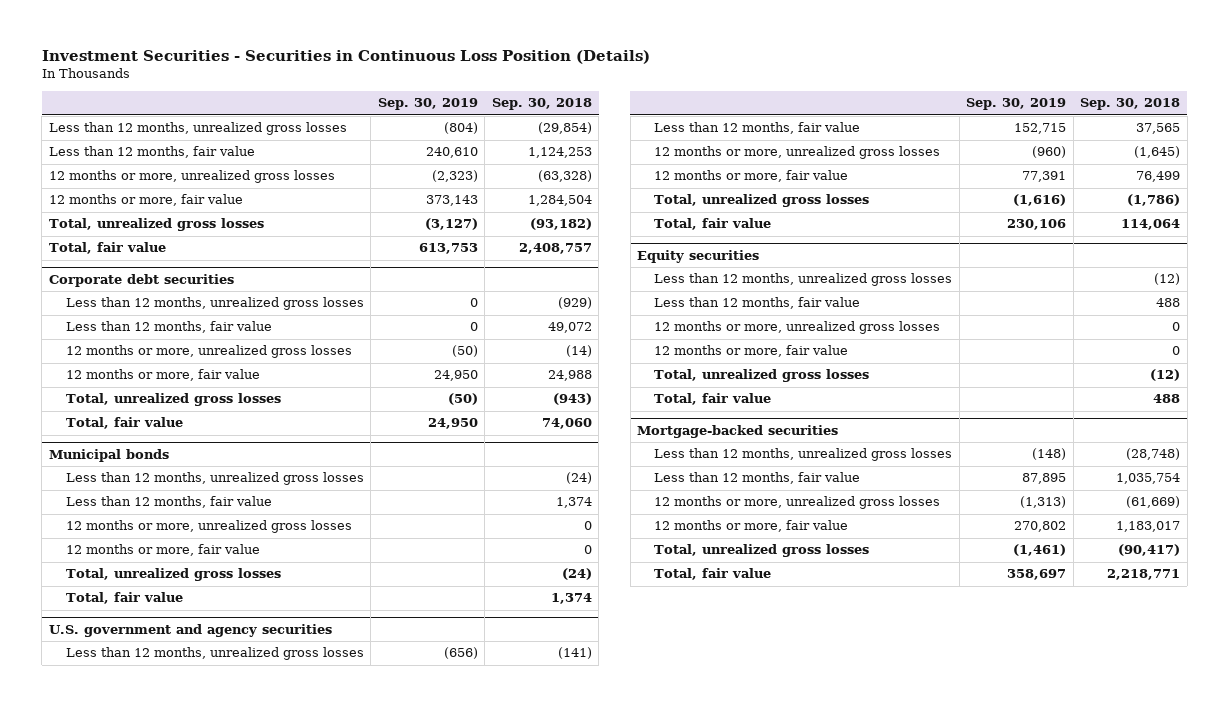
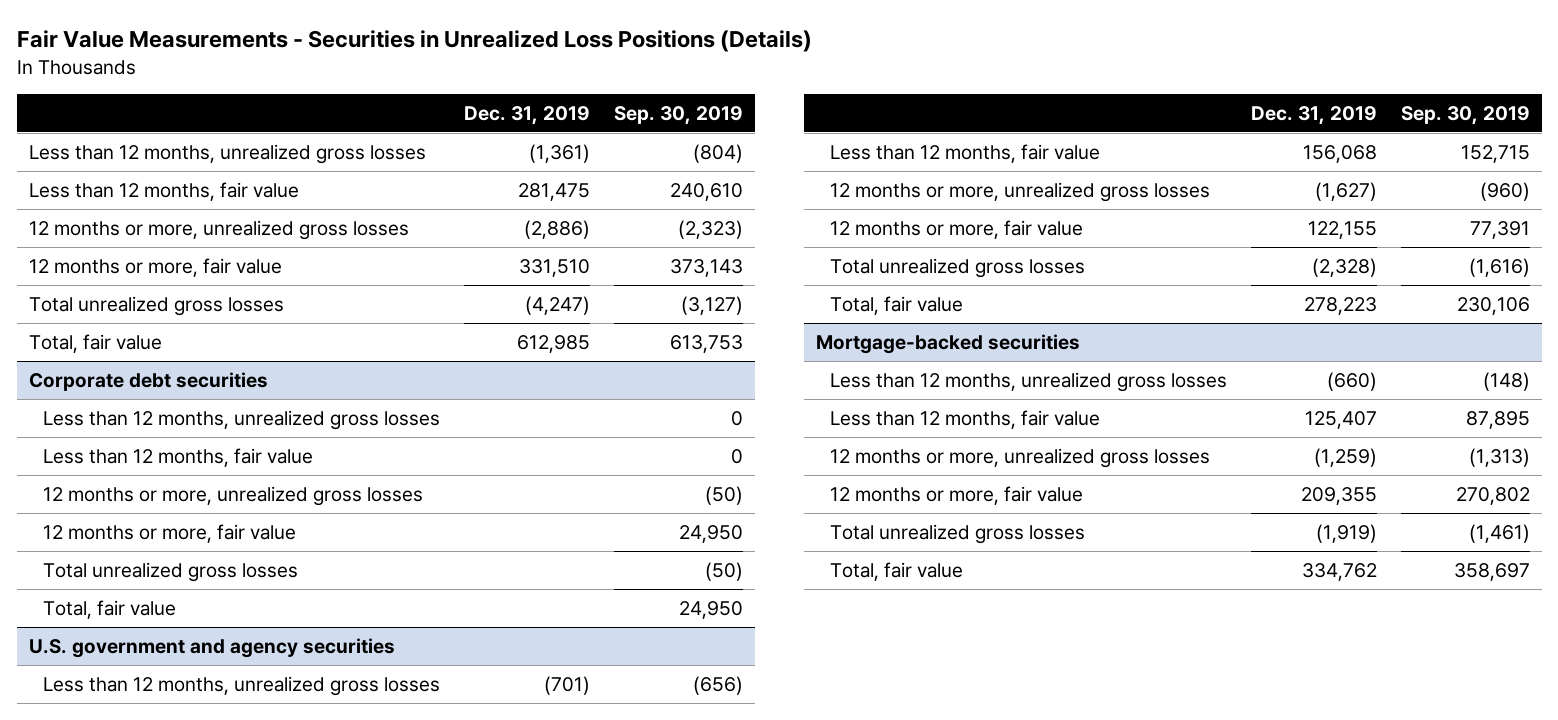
[41,50,650,65] Investment Securities - Securities in Continuous Loss Position (Details) -> [16,30,812,53] Fair Value Measurements - Securities in Unrealized Loss Positions (Details)
[491,98,592,111] Sep. 30, 2018 -> none
none -> [463,105,590,125] Dec. 31, 2019
[48,218,264,232] Total, unrealized gross losses -> [28,296,284,317] Total unrealized gross losses
[65,393,281,407] Total, unrealized gross losses -> [43,562,299,583] Total unrealized gross losses
[48,448,169,462] Municipal bonds -> none
[65,472,364,486] Less than 12 months, unrealized gross losses -> none
[65,496,272,509] Less than 12 months, fair value -> none
[65,520,352,534] 12 months or more, unrealized gross losses -> none
[65,544,260,557] 12 months or more, fair value -> none
[65,568,281,582] Total, unrealized gross losses -> none
[65,592,183,605] Total, fair value -> none
[654,194,870,208] Total, unrealized gross losses -> [830,258,1086,279] Total unrealized gross losses
[637,249,760,263] Equity securities -> none
[654,273,953,287] Less than 12 months, unrealized gross losses -> none
[654,297,861,310] Less than 12 months, fair value -> none
[654,321,941,335] 12 months or more, unrealized gross losses -> none
[654,345,849,358] 12 months or more, fair value -> none
[654,369,870,383] Total, unrealized gross losses -> none
[654,393,772,406] Total, fair value -> none
[654,544,870,558] Total, unrealized gross losses -> [830,524,1086,545] Total unrealized gross losses

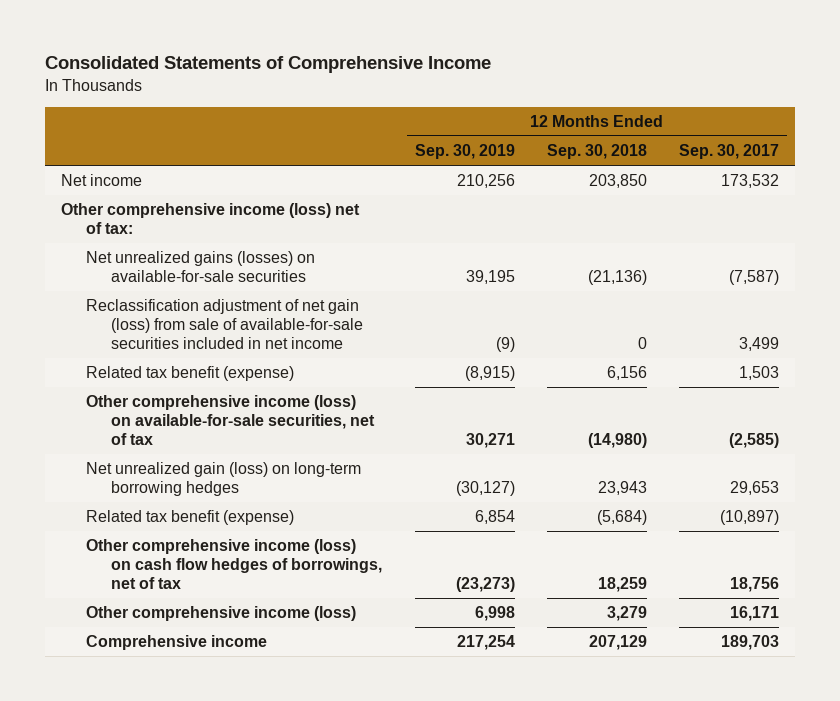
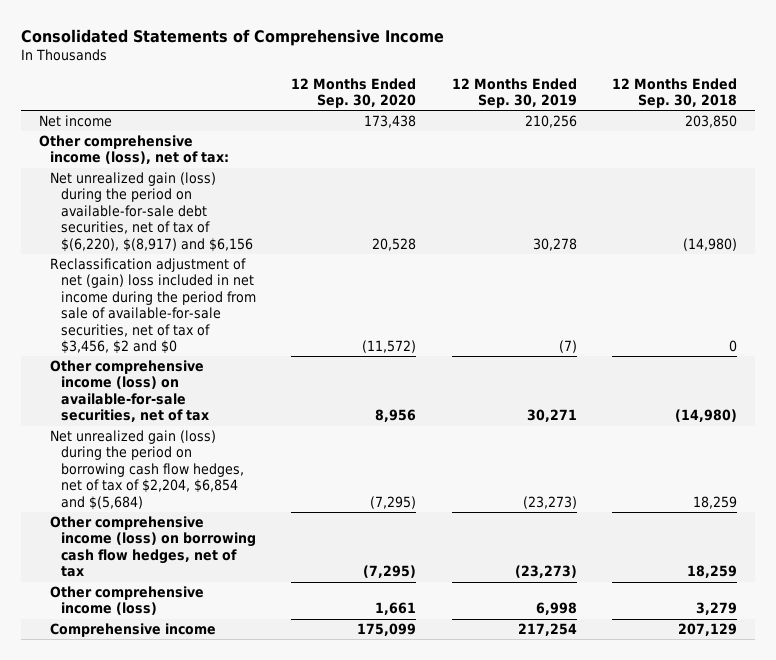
[679,144,780,160] Sep. 30, 2017 -> none
none -> [291,77,417,108] 12 Months Ended Sep. 30, 2020
[86,366,295,382] Related tax benefit (expense) -> none
[60,203,360,235] Other comprehensive income (loss) net of tax: -> [38,135,229,165] Other comprehensive income (loss), net of tax:
[86,251,316,283] Net unrealized gains (losses) on available-for-sale securities -> [49,172,253,252] Net unrealized gain (loss) during the period on available-for-sale debt securities, net of tax of $(6,220), $(8,917) and $6,156
[465,270,515,285] 39,195 -> [532,237,577,251] 30,278
[587,270,647,286] (21,136) -> [683,237,738,251] (14,980)
[86,299,364,350] Reclassification adjustment of net gain (loss) from sale of available-for-sale securities included in net income -> [49,258,256,354] Reclassification adjustment of net (gain) loss included in net income during the period from sale of available-for-sale securities, net of tax of $3,456, $2 and $0
[495,337,515,353] (9) -> [558,339,577,353] (7)
[86,462,362,497] Net unrealized gain (loss) on long-term borrowing hedges -> none
[86,510,295,526] Related tax benefit (expense) -> none
[86,539,383,590] Other comprehensive income (loss) on cash flow hedges of borrowings, net of tax -> [49,430,244,510] Net unrealized gain (loss) during the period on borrowing cash flow hedges, net of tax of $2,204, $6,854 and $(5,684)
none -> [49,516,256,578] Other comprehensive income (loss) on borrowing cash flow hedges, net of tax

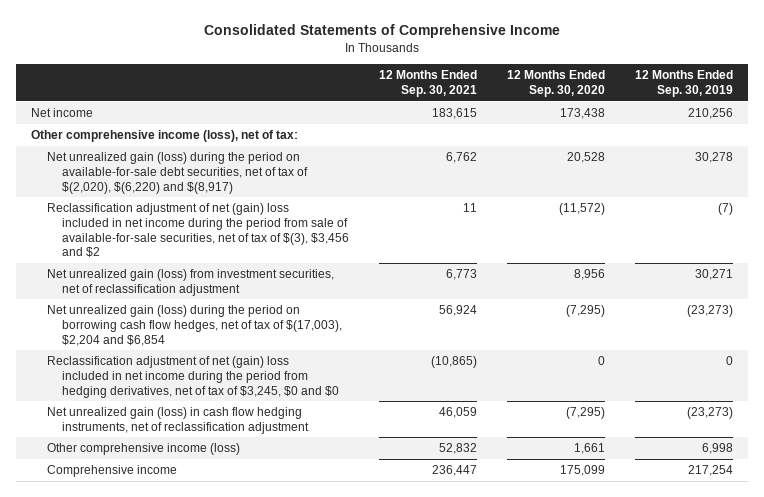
[612,77,738,108] 12 Months Ended Sep. 30, 2018 -> none
none -> [379,70,478,97] 12 Months Ended Sep. 30, 2021
[49,172,253,252] Net unrealized gain (loss) during the period on available-for-sale debt securities, net of tax of $(6,220), $(8,917) and $6,156 -> [46,152,309,194] Net unrealized gain (loss) during the period on available-for-sale debt securities, net of tax of $(2,020), $(6,220) and $(8,917)
[49,258,256,354] Reclassification adjustment of net (gain) loss included in net income during the period from sale of available-for-sale securities, net of tax of $3,456, $2 and $0 -> [46,203,350,258] Reclassification adjustment of net (gain) loss included in net income during the period from sale of available-for-sale securities, net of tax of $(3), $3,456 and $2
[49,360,209,423] Other comprehensive income (loss) on available-for-sale securities, net of tax -> [46,269,334,296] Net unrealized gain (loss) from investment securities, net of reclassification adjustment
[49,430,244,510] Net unrealized gain (loss) during the period on borrowing cash flow hedges, net of tax of $2,204, $6,854 and $(5,684) -> [46,305,343,346] Net unrealized gain (loss) during the period on borrowing cash flow hedges, net of tax of $(17,003), $2,204 and $6,854
none -> [46,356,340,398] Reclassification adjustment of net (gain) loss included in net income during the period from hedging derivatives, net of tax of $3,245, $0 and $0
[49,516,256,578] Other comprehensive income (loss) on borrowing cash flow hedges, net of tax -> [46,407,310,434] Net unrealized gain (loss) in cash flow hedging instruments, net of reclassification adjustment

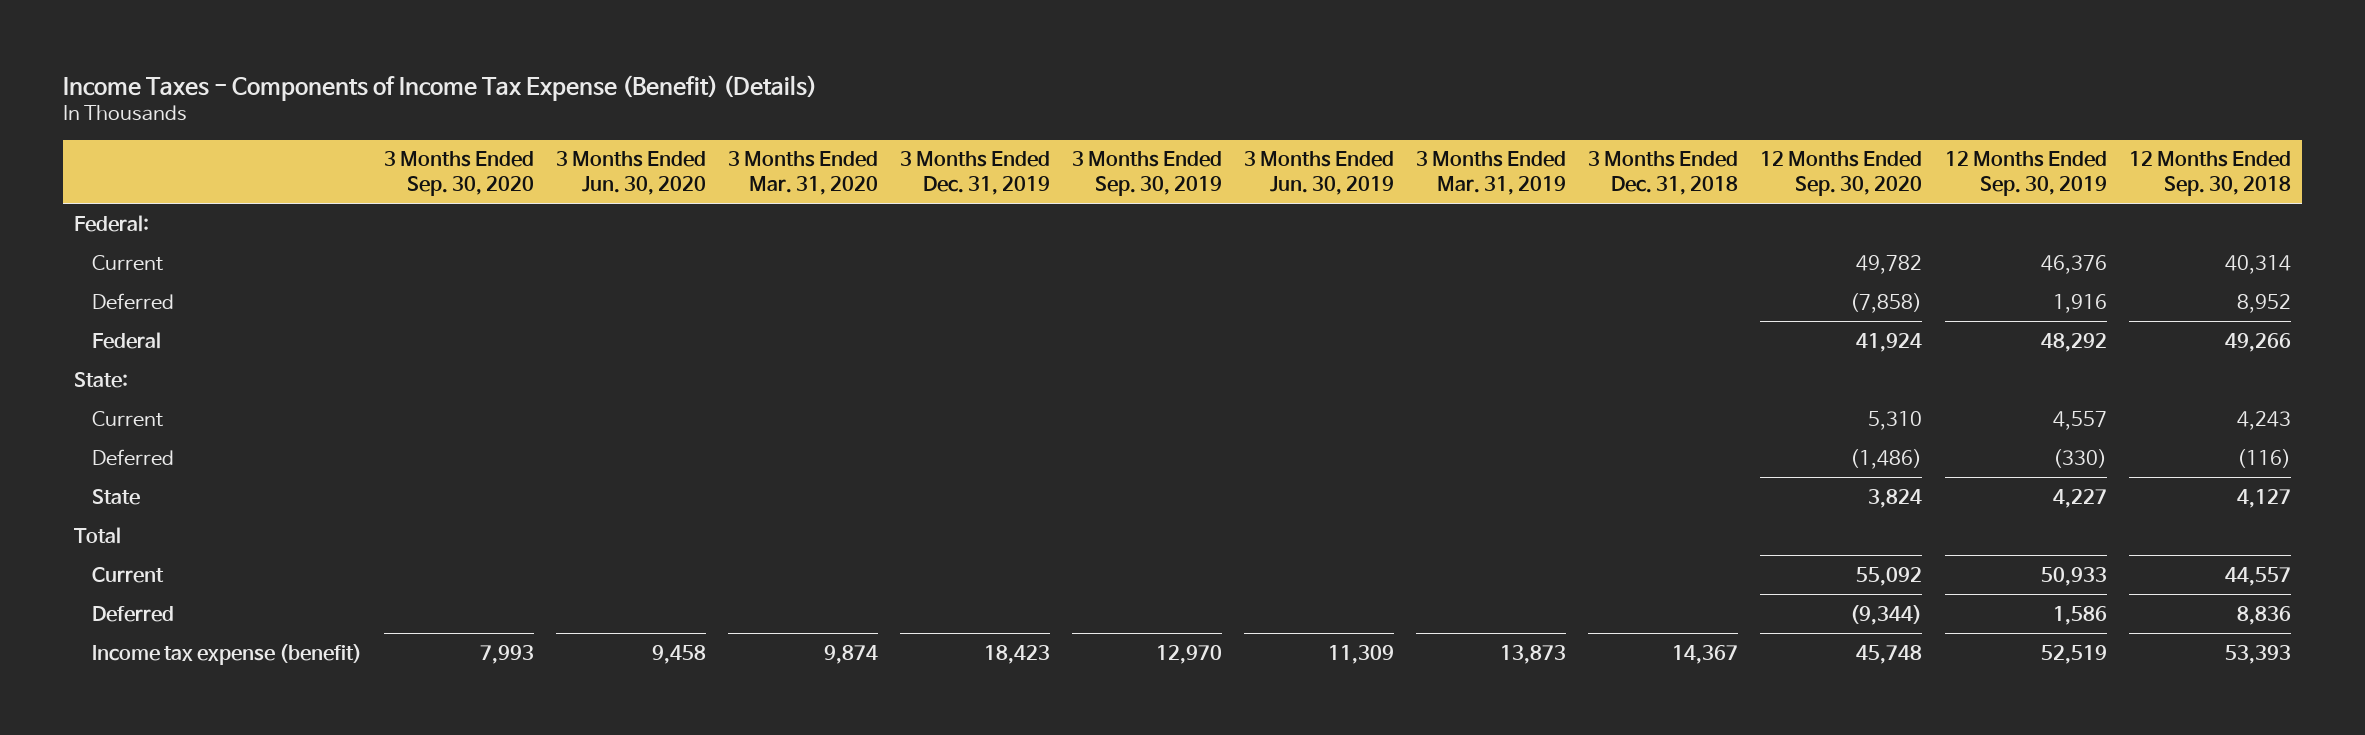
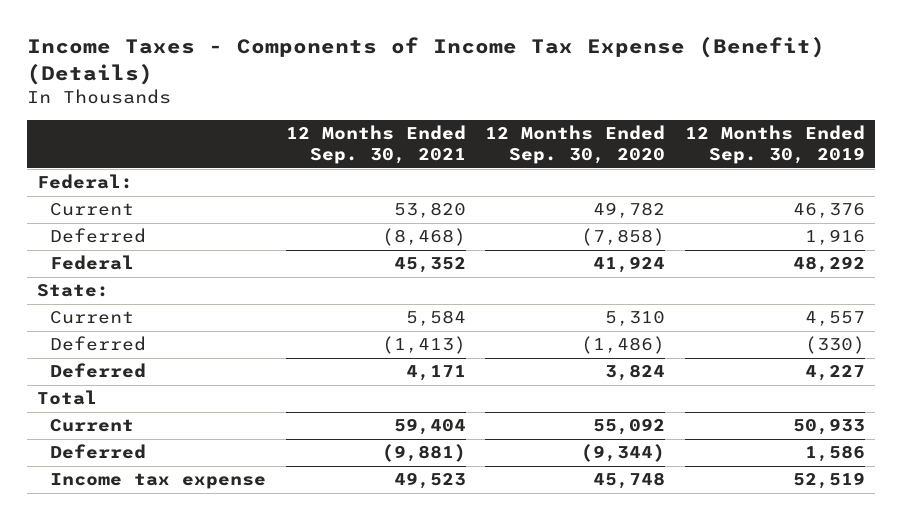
[383,151,534,196] 3 Months Ended Sep. 30, 2020 -> none
[555,151,706,195] 3 Months Ended Jun. 30, 2020 -> none
[727,151,878,195] 3 Months Ended Mar. 31, 2020 -> none
[900,151,1051,195] 3 Months Ended Dec. 31, 2019 -> none
[1072,151,1223,196] 3 Months Ended Sep. 30, 2019 -> none
[1244,151,1395,195] 3 Months Ended Jun. 30, 2019 -> none
[1416,151,1567,195] 3 Months Ended Mar. 31, 2019 -> none
[1588,151,1739,195] 3 Months Ended Dec. 31, 2018 -> none
[2128,151,2291,196] 12 Months Ended Sep. 30, 2018 -> none
none -> [285,125,466,165] 12 Months Ended Sep. 30, 2021
[91,488,140,505] State -> [49,363,146,379] Deferred
[91,643,362,665] Income tax expense (benefit) -> [49,473,266,490] Income tax expense

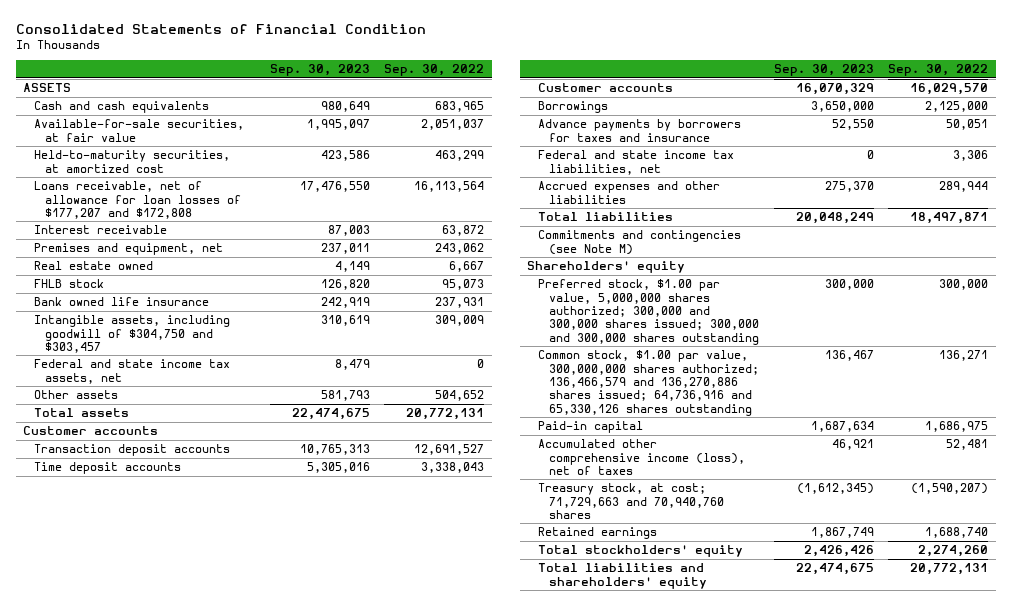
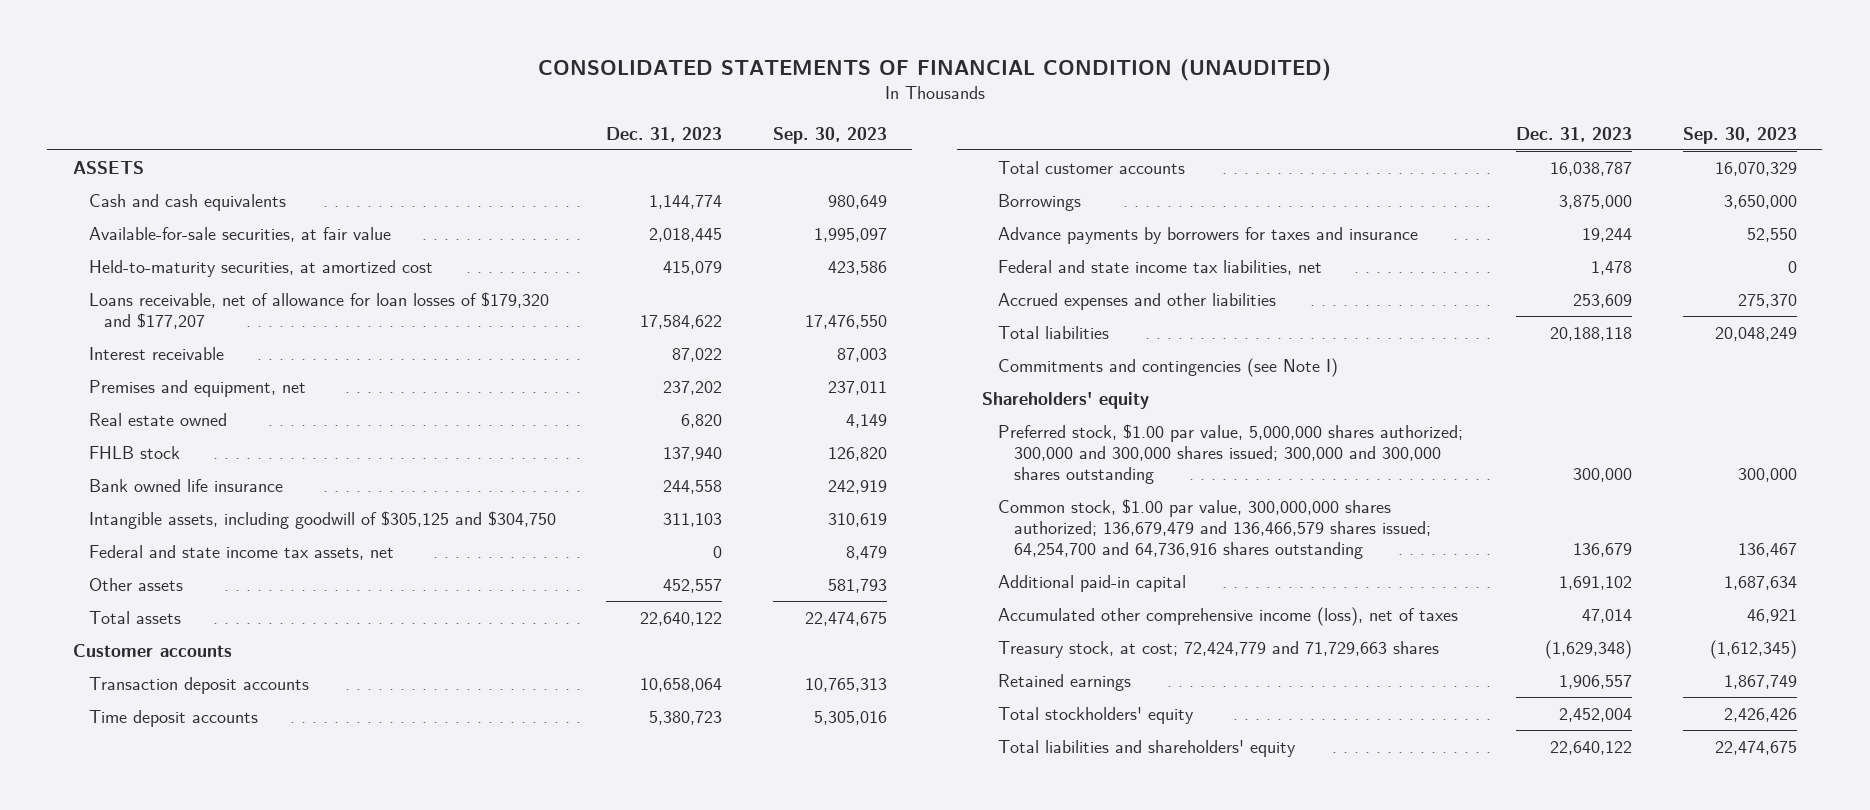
[16,23,427,34] Consolidated Statements of Financial Condition -> [537,59,1331,82] CONSOLIDATED STATEMENTS OF FINANCIAL CONDITION (UNAUDITED)
[384,64,485,77] Sep. 30, 2022 -> none
none -> [606,126,723,142] Dec. 31, 2023
[34,181,242,219] Loans receivable, net of allowance for loan losses of $177,207 and $172,808 -> [88,291,549,329] Loans receivable, net of allowance for loan losses of $179,320 and $177,207
[34,315,231,353] Intangible assets, including goodwill of $304,750 and $303,457 -> [88,510,556,529] Intangible assets, including goodwill of $305,125 and $304,750
[538,83,674,93] Customer accounts -> [998,160,1186,174] Total customer accounts
[538,230,742,255] Commitments and contingencies (see Note M) -> [998,357,1339,377] Commitments and contingencies (see Note I)
[538,350,760,416] Common stock, $1.00 par value, 300,000,000 shares authorized; 136,466,579 and 136,270,886 shares issued; 64,736,916 and 65,330,126 shares outstanding -> [998,498,1431,560] Common stock, $1.00 par value, 300,000,000 shares authorized; 136,679,479 and 136,466,579 shares issued; 64,254,700 and 64,736,916 shares outstanding
[538,421,644,434] Paid-in capital -> [998,574,1187,592] Additional paid-in capital
[538,483,725,519] Treasury stock, at cost; 71,729,663 and 70,940,760 shares -> [998,640,1440,658] Treasury stock, at cost; 72,424,779 and 71,729,663 shares

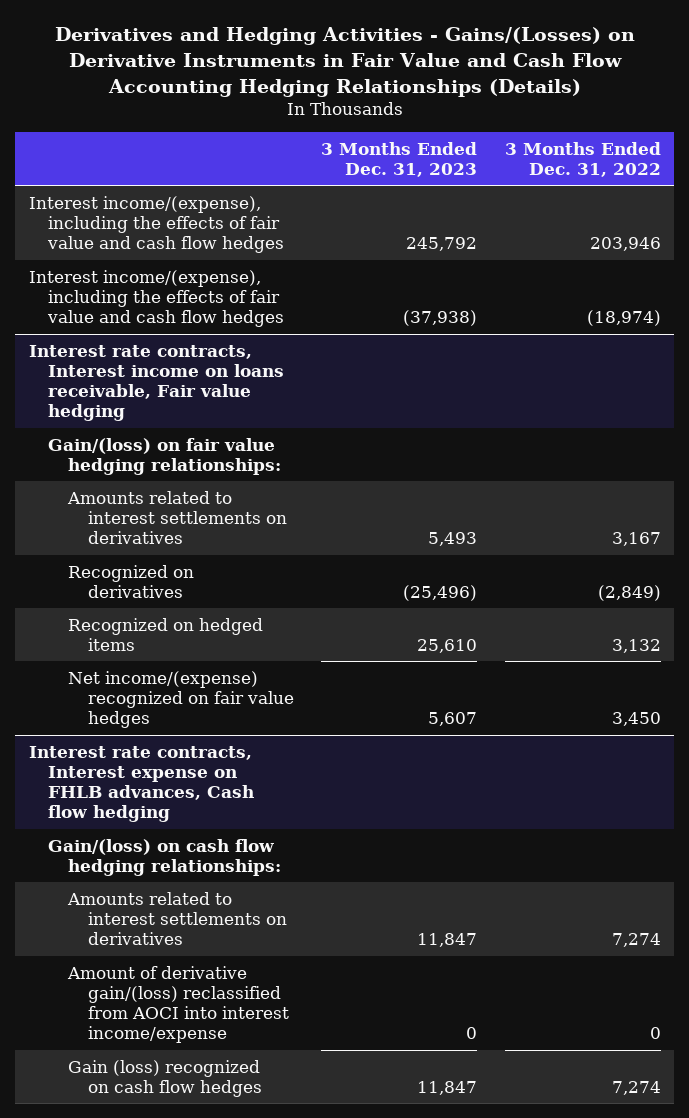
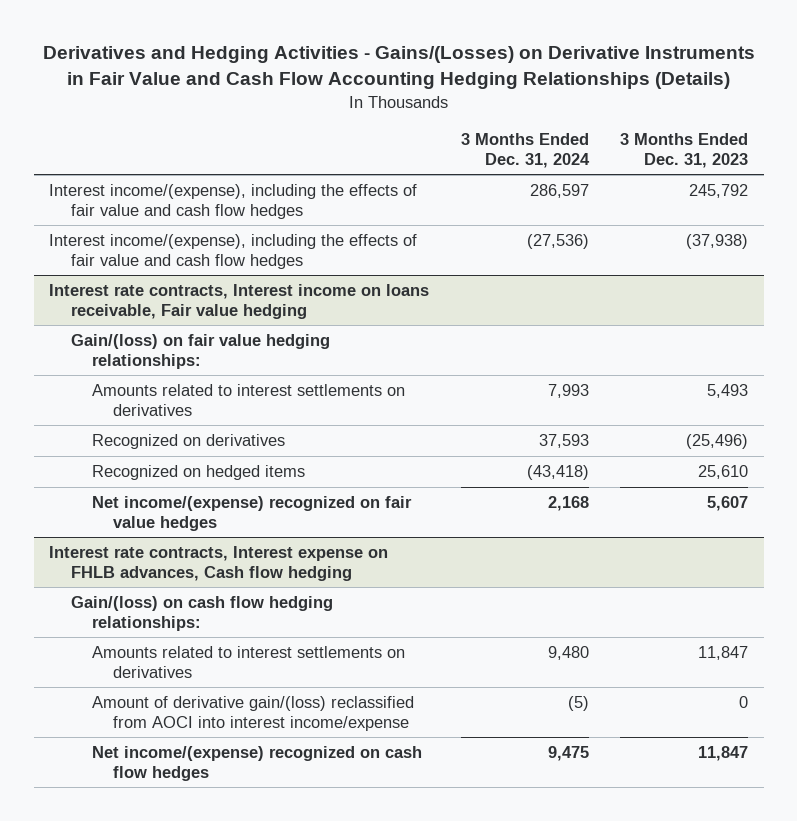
[504,141,661,177] 3 Months Ended Dec. 31, 2022 -> none
none -> [460,133,590,168] 3 Months Ended Dec. 31, 2024
[68,1059,262,1097] Gain (loss) recognized on cash flow hedges -> [91,745,422,781] Net income/(expense) recognized on cash flow hedges

